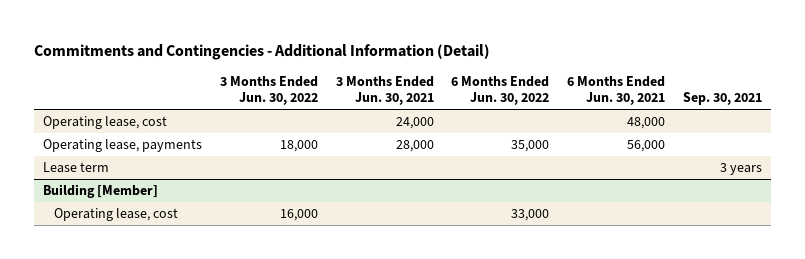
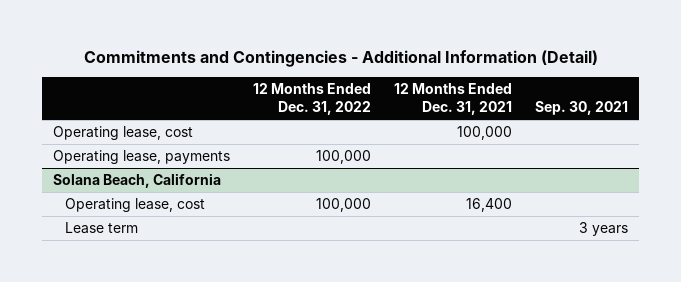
[219,75,318,106] 3 Months Ended Jun. 30, 2022 -> none
[335,75,434,106] 3 Months Ended Jun. 30, 2021 -> none
[451,75,550,106] 6 Months Ended Jun. 30, 2022 -> none
[567,75,666,106] 6 Months Ended Jun. 30, 2021 -> none
none -> [253,83,372,116] 12 Months Ended Dec. 31, 2022
none -> [394,83,513,116] 12 Months Ended Dec. 31, 2021
[42,161,109,173] Lease term -> none
[42,183,158,198] Building [Member] -> [53,173,222,189] Solana Beach, California
none -> [64,222,138,235] Lease term

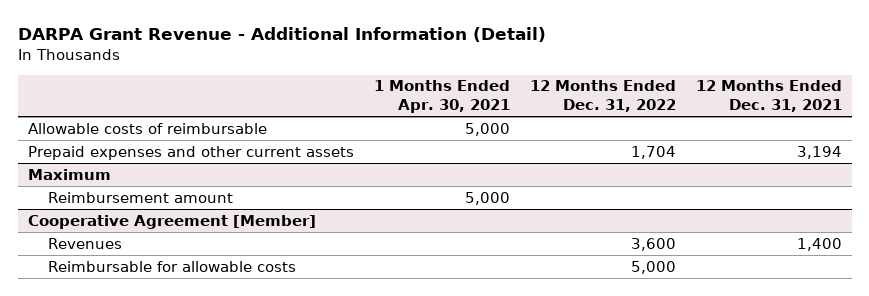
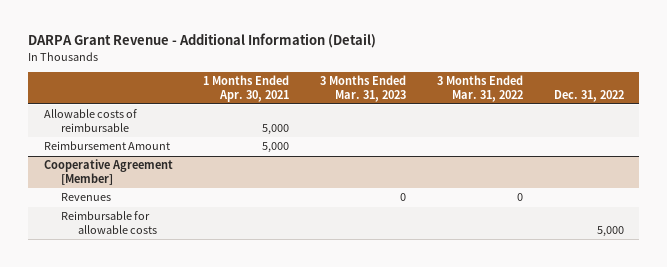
[529,80,676,113] 12 Months Ended Dec. 31, 2022 -> none
[695,80,842,113] 12 Months Ended Dec. 31, 2021 -> none
none -> [320,75,407,102] 3 Months Ended Mar. 31, 2023
none -> [437,75,524,102] 3 Months Ended Mar. 31, 2022
none -> [553,89,624,102] Dec. 31, 2022
[27,145,354,160] Prepaid expenses and other current assets -> none
[27,168,111,180] Maximum -> none
[47,191,233,203] Reimbursement amount -> none
none -> [43,141,170,151] Reimbursement Amount

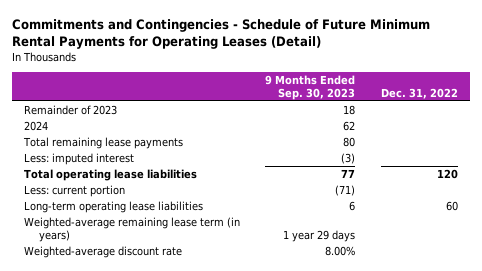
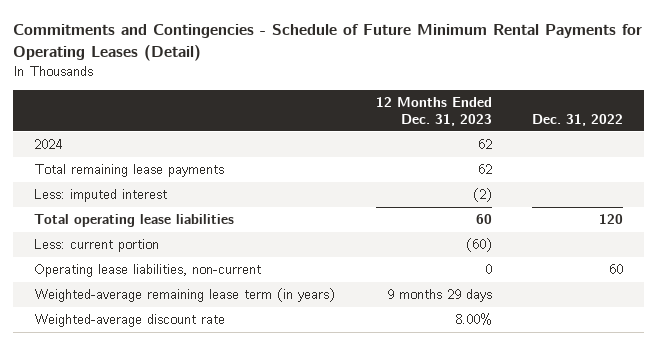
[265,75,356,100] 9 Months Ended Sep. 30, 2023 -> none
none -> [375,97,492,126] 12 Months Ended Dec. 31, 2023
[24,105,118,116] Remainder of 2023 -> none
[24,201,204,214] Long-term operating lease liabilities -> [33,264,261,278] Operating lease liabilities, non-current

